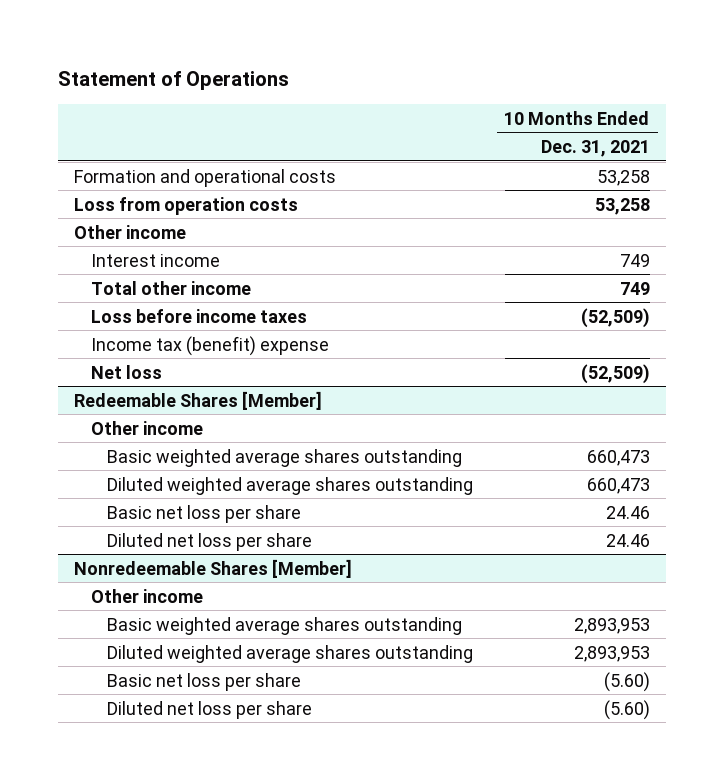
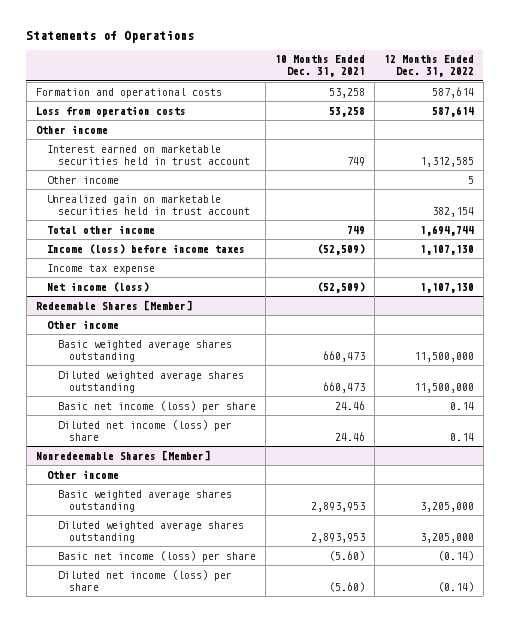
[58,71,290,91] Statement of Operations -> [26,30,195,44] Statements of Operations
none -> [383,55,474,78] 12 Months Ended Dec. 31, 2022
[90,253,220,267] Interest income -> [46,144,251,165] Interest earned on marketable securities held in trust account
none -> [46,175,119,184] Other income
none -> [46,194,251,215] Unrealized gain on marketable securities held in trust account
[90,308,307,323] Loss before income taxes -> [46,243,245,254] Income (loss) before income taxes
[90,335,329,356] Income tax (benefit) expense -> [46,263,155,274] Income tax expense
[90,364,162,379] Net loss -> [46,281,149,292] Net income (loss)
[106,504,301,523] Basic net loss per share -> [58,400,257,412] Basic net income (loss) per share
[106,532,312,551] Diluted net loss per share -> [58,419,233,441] Diluted net income (loss) per share
[106,672,301,691] Basic net loss per share -> [58,550,257,562] Basic net income (loss) per share
[106,700,312,719] Diluted net loss per share -> [58,569,233,591] Diluted net income (loss) per share

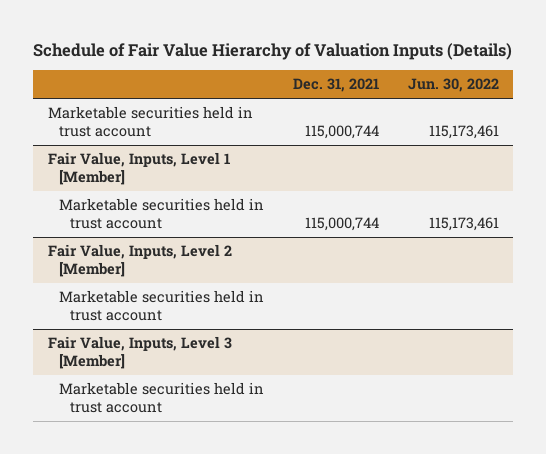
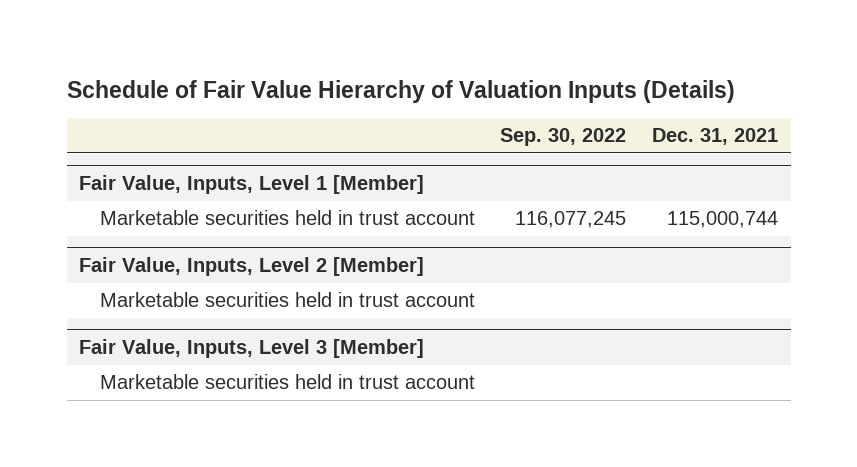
[407,78,499,93] Jun. 30, 2022 -> none
none -> [500,128,627,147] Sep. 30, 2022
[47,106,253,137] Marketable securities held in trust account -> none

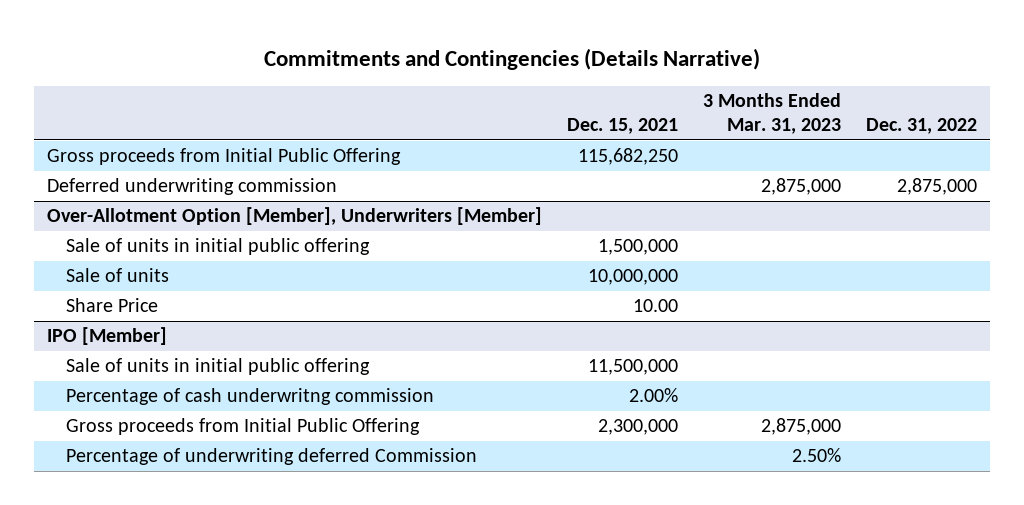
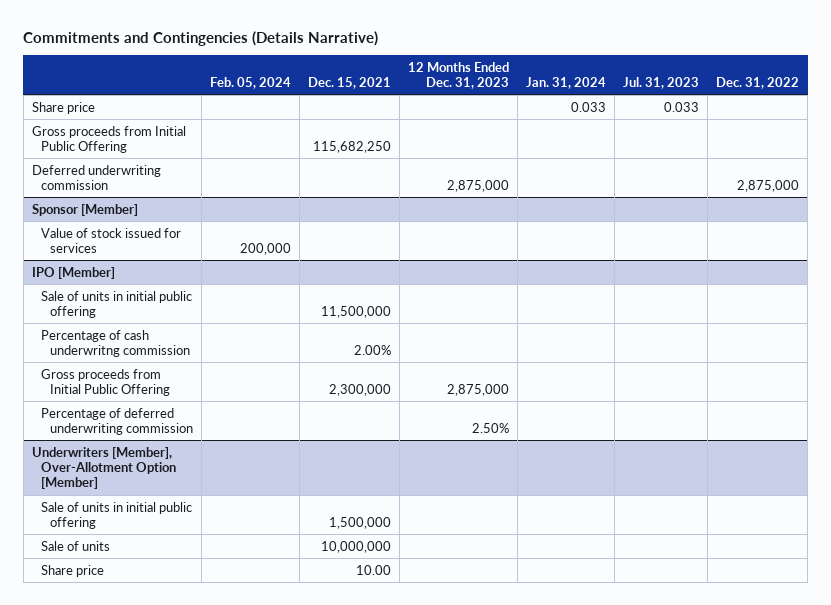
[703,92,842,135] 3 Months Ended Mar. 31, 2023 -> none
none -> [210,76,292,89] Feb. 05, 2024
none -> [408,61,510,89] 12 Months Ended Dec. 31, 2023
none -> [526,76,607,89] Jan. 31, 2024
none -> [623,76,700,89] Jul. 31, 2023
none -> [31,101,95,114] Share price
[47,207,543,226] Over-Allotment Option [Member], Underwriters [Member] -> none
[66,238,371,256] Sale of units in initial public offering -> none
[66,268,170,283] Sale of units -> none
[66,298,159,313] Share Price -> none
none -> [31,203,138,216] Sponsor [Member]
none -> [40,227,181,253] Value of stock issued for services
[66,448,478,466] Percentage of underwriting deferred Commission -> [40,407,194,435] Percentage of deferred underwriting commission
none -> [31,446,176,490] Underwriters [Member], Over-Allotment Option [Member]
none -> [40,501,192,529] Sale of units in initial public offering
none -> [40,540,110,551] Sale of units
none -> [40,564,104,577] Share price

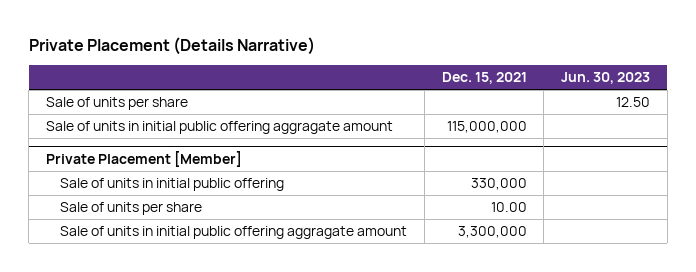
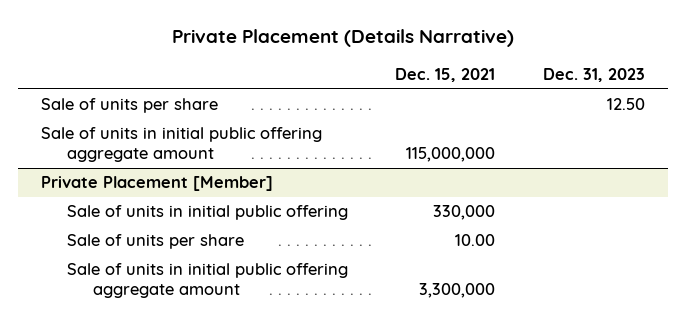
[561,72,651,85] Jun. 30, 2023 -> none
none -> [542,67,645,82] Dec. 31, 2023
[46,121,394,135] Sale of units in initial public offering aggragate amount -> [41,127,323,163] Sale of units in initial public offering aggregate amount
[60,226,408,240] Sale of units in initial public offering aggragate amount -> [67,263,349,299] Sale of units in initial public offering aggregate amount

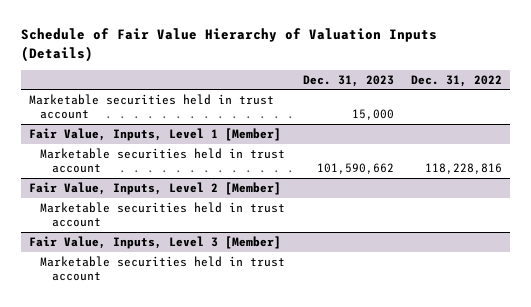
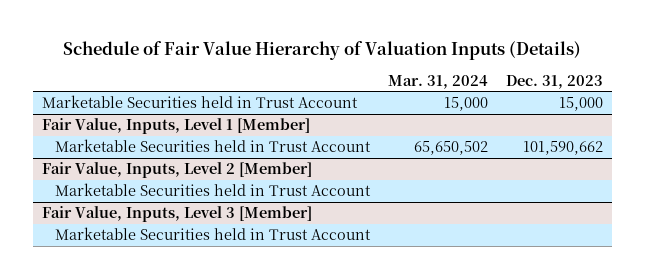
[410,74,502,87] Dec. 31, 2022 -> none
none -> [387,74,488,89] Mar. 31, 2024
[29,94,275,120] Marketable securities held in trust account -> [41,95,358,109] Marketable Securities held in Trust Account
[40,148,286,174] Marketable securities held in trust account -> [54,139,371,153] Marketable Securities held in Trust Account
[40,202,286,228] Marketable securities held in trust account -> [54,183,371,197] Marketable Securities held in Trust Account
[40,256,286,282] Marketable securities held in trust account -> [54,227,371,241] Marketable Securities held in Trust Account

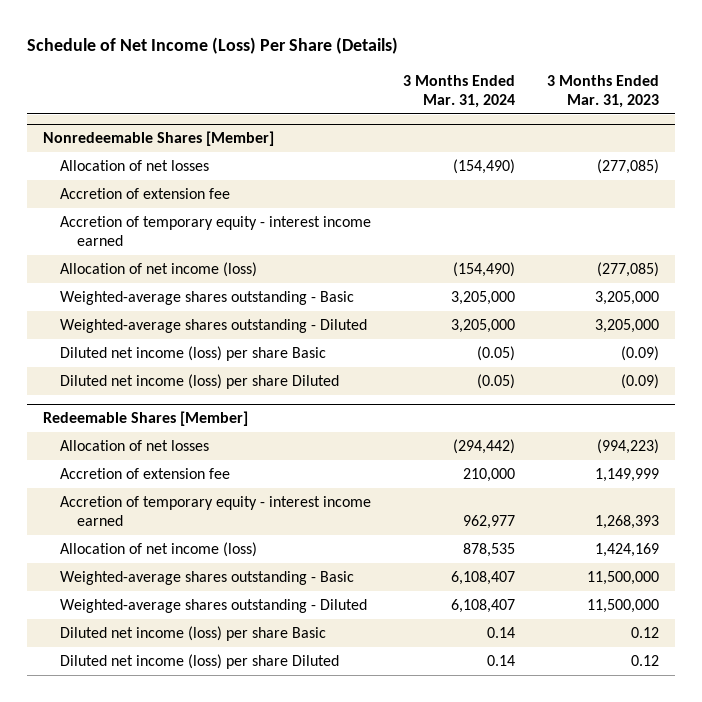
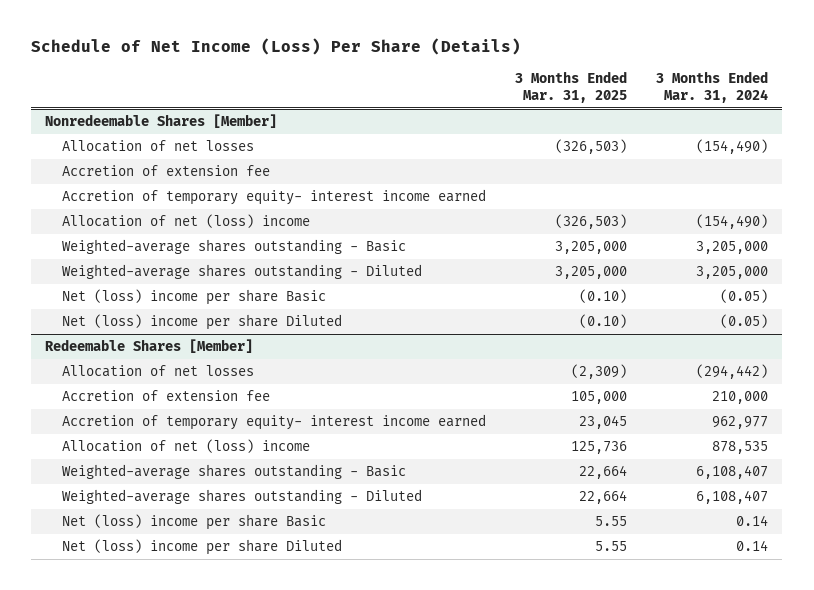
[546,74,659,108] 3 Months Ended Mar. 31, 2023 -> none
none -> [515,70,628,103] 3 Months Ended Mar. 31, 2025
[59,216,371,246] Accretion of temporary equity - interest income earned -> [62,189,487,206] Accretion of temporary equity- interest income earned
[59,262,257,278] Allocation of net income (loss) -> [62,214,311,229] Allocation of net (loss) income
[59,346,326,362] Diluted net income (loss) per share Basic -> [62,289,327,306] Net (loss) income per share Basic
[59,374,339,390] Diluted net income (loss) per share Diluted -> [62,314,343,331] Net (loss) income per share Diluted
[59,496,371,526] Accretion of temporary equity - interest income earned -> [62,414,487,431] Accretion of temporary equity- interest income earned
[59,542,257,558] Allocation of net income (loss) -> [62,439,311,454] Allocation of net (loss) income
[59,626,326,642] Diluted net income (loss) per share Basic -> [62,514,327,531] Net (loss) income per share Basic
[59,654,339,670] Diluted net income (loss) per share Diluted -> [62,539,343,556] Net (loss) income per share Diluted

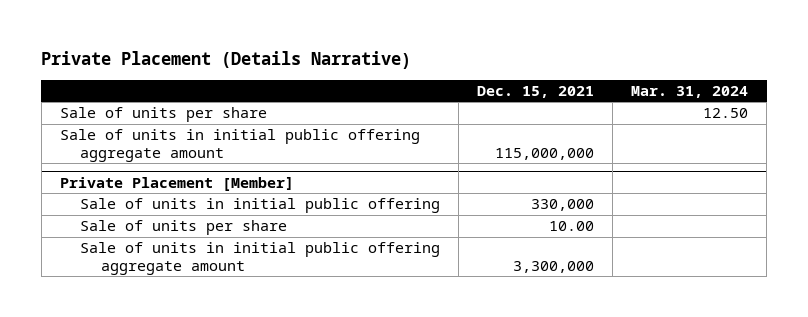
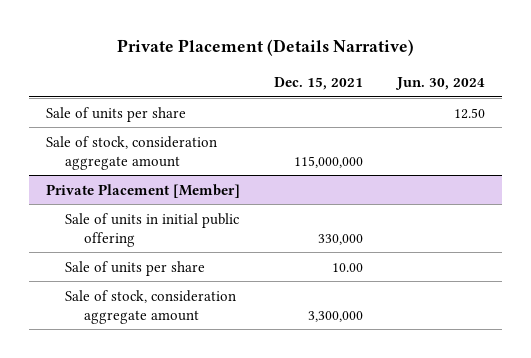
[631,85,749,98] Mar. 31, 2024 -> none
none -> [395,76,486,90] Jun. 30, 2024
[59,129,420,162] Sale of units in initial public offering aggregate amount -> [46,135,218,170] Sale of stock, consideration aggregate amount
[80,242,441,275] Sale of units in initial public offering aggregate amount -> [64,289,236,324] Sale of stock, consideration aggregate amount

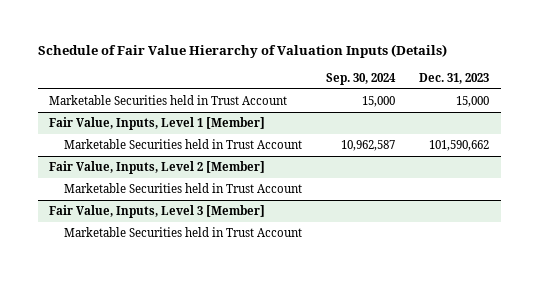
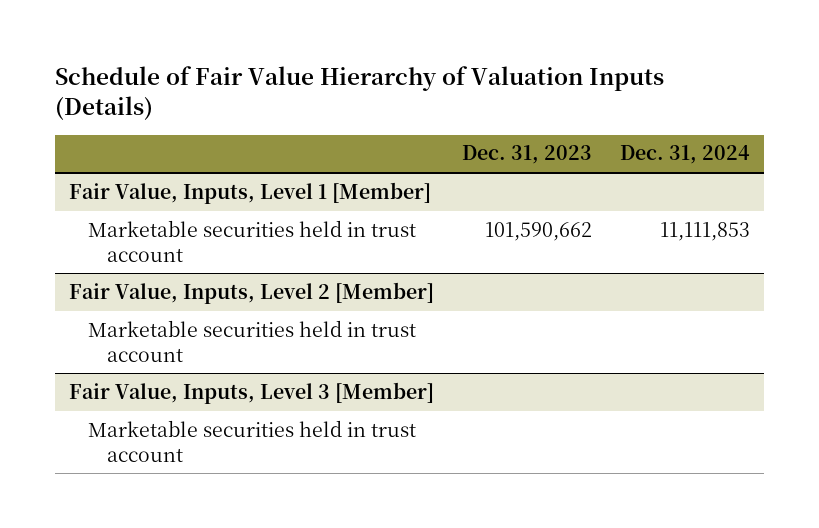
[326,72,397,85] Sep. 30, 2024 -> none
none -> [619,145,750,165] Dec. 31, 2024
[49,95,288,106] Marketable Securities held in Trust Account -> none
[64,139,303,150] Marketable Securities held in Trust Account -> [87,219,416,262] Marketable securities held in trust account
[64,183,303,194] Marketable Securities held in Trust Account -> [87,319,416,362] Marketable securities held in trust account
[64,227,303,238] Marketable Securities held in Trust Account -> [87,419,416,462] Marketable securities held in trust account

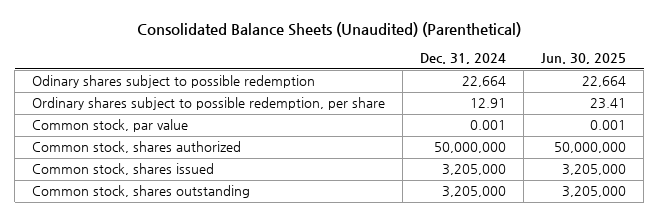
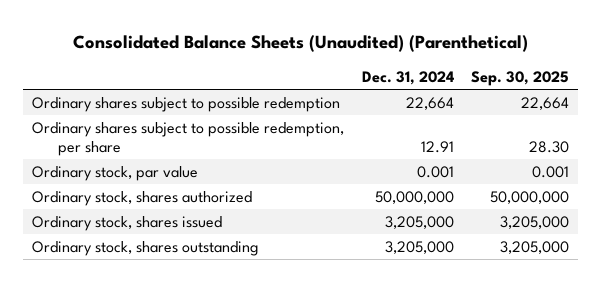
[541,53,627,65] Jun. 30, 2025 -> none
none -> [471,70,570,86] Sep. 30, 2025
[32,75,316,89] Odinary shares subject to possible redemption -> [32,96,341,112] Ordinary shares subject to possible redemption
[32,119,189,133] Common stock, par value -> [32,165,199,181] Ordinary stock, par value
[32,141,242,154] Common stock, shares authorized -> [32,190,253,206] Ordinary stock, shares authorized
[32,163,215,176] Common stock, shares issued -> [32,215,223,231] Ordinary stock, shares issued
[32,185,251,199] Common stock, shares outstanding -> [32,240,260,256] Ordinary stock, shares outstanding

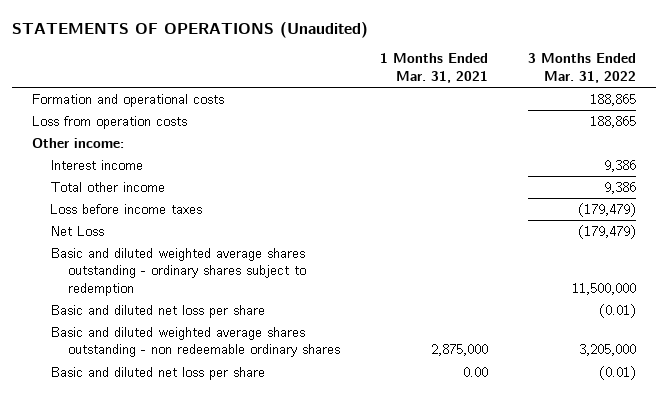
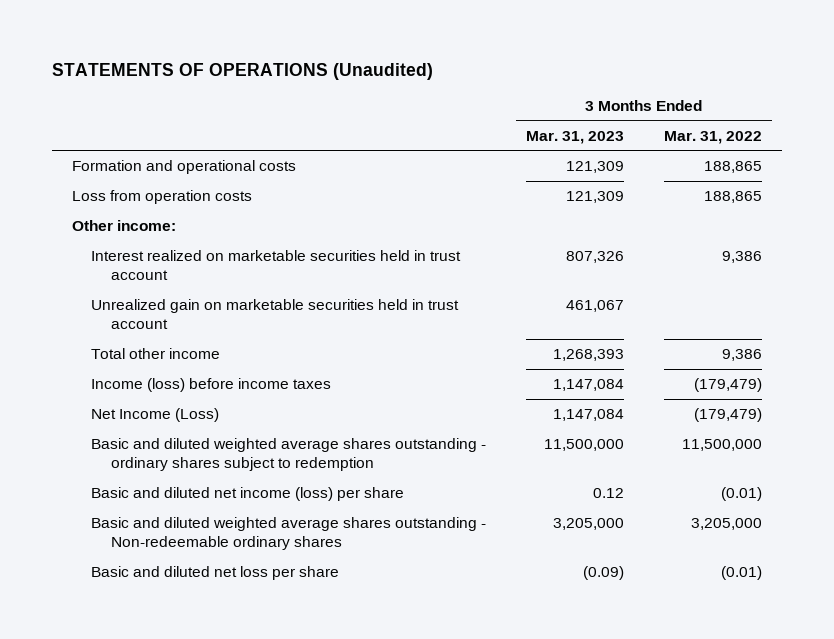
[379,53,488,83] 1 Months Ended Mar. 31, 2021 -> none
none -> [526,130,625,144] Mar. 31, 2023
[49,159,143,170] Interest income -> [91,250,462,281] Interest realized on marketable securities held in trust account
none -> [91,299,460,330] Unrealized gain on marketable securities held in trust account
[49,203,202,214] Loss before income taxes -> [91,378,332,393] Income (loss) before income taxes
[49,225,104,236] Net Loss -> [91,408,220,423] Net Income (Loss)
[49,304,265,318] Basic and diluted net loss per share -> [91,487,405,502] Basic and diluted net income (loss) per share
[49,326,340,358] Basic and diluted weighted average shares outstanding - non redeemable ordinary shares -> [91,517,487,551] Basic and diluted weighted average shares outstanding - Non-redeemable ordinary shares

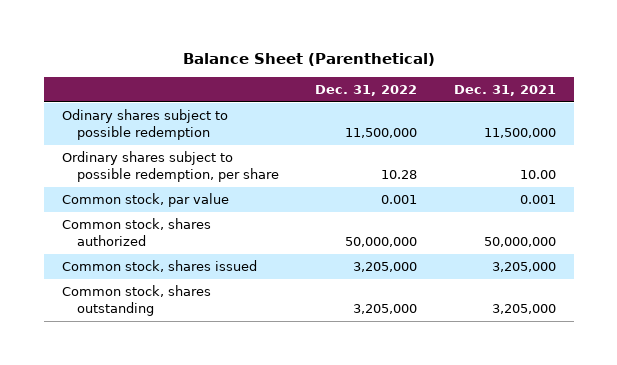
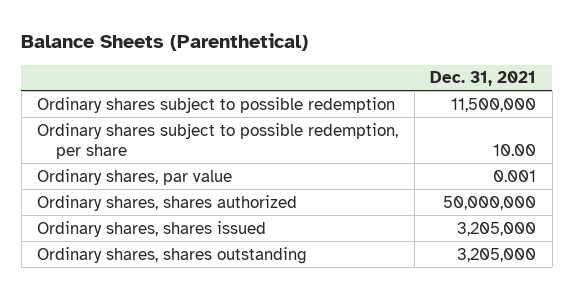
[182,53,435,67] Balance Sheet (Parenthetical) -> [21,32,309,51] Balance Sheets (Parenthetical)
[315,85,418,97] Dec. 31, 2022 -> none
[61,109,228,141] Odinary shares subject to possible redemption -> [37,96,396,113] Ordinary shares subject to possible redemption
[61,193,229,208] Common stock, par value -> [37,168,233,185] Ordinary shares, par value
[61,218,211,247] Common stock, shares authorized -> [37,194,298,211] Ordinary shares, shares authorized
[61,260,257,273] Common stock, shares issued -> [37,220,267,237] Ordinary shares, shares issued
[61,285,211,317] Common stock, shares outstanding -> [37,246,308,264] Ordinary shares, shares outstanding

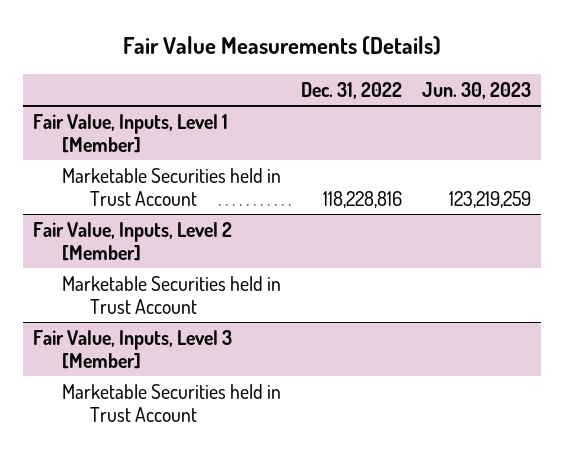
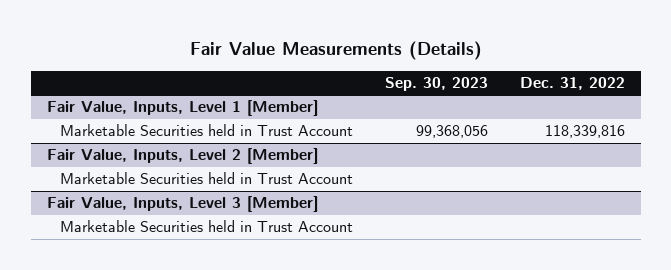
[422,81,532,99] Jun. 30, 2023 -> none
none -> [384,76,488,91] Sep. 30, 2023
[323,190,403,208] 118,228,816 -> [544,125,625,139] 118,339,816

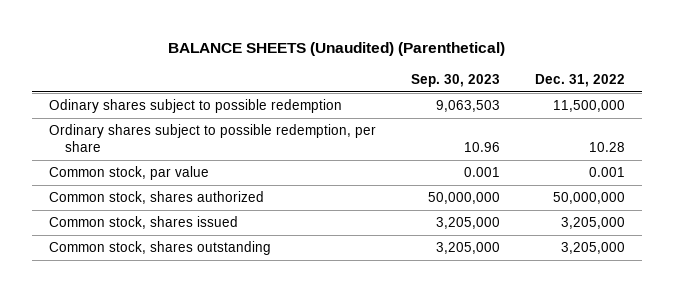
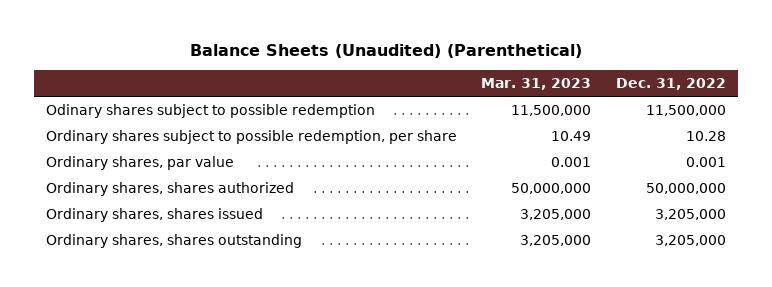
[167,41,505,56] BALANCE SHEETS (Unaudited) (Parenthetical) -> [189,44,582,59] Balance Sheets (Unaudited) (Parenthetical)
[410,73,500,87] Sep. 30, 2023 -> none
none -> [481,78,592,91] Mar. 31, 2023
[49,166,210,181] Common stock, par value -> [46,156,235,171] Ordinary shares, par value
[49,191,265,205] Common stock, shares authorized -> [46,182,295,197] Ordinary shares, shares authorized
[49,216,239,230] Common stock, shares issued -> [46,208,264,223] Ordinary shares, shares issued
[49,241,272,256] Common stock, shares outstanding -> [46,234,303,249] Ordinary shares, shares outstanding

